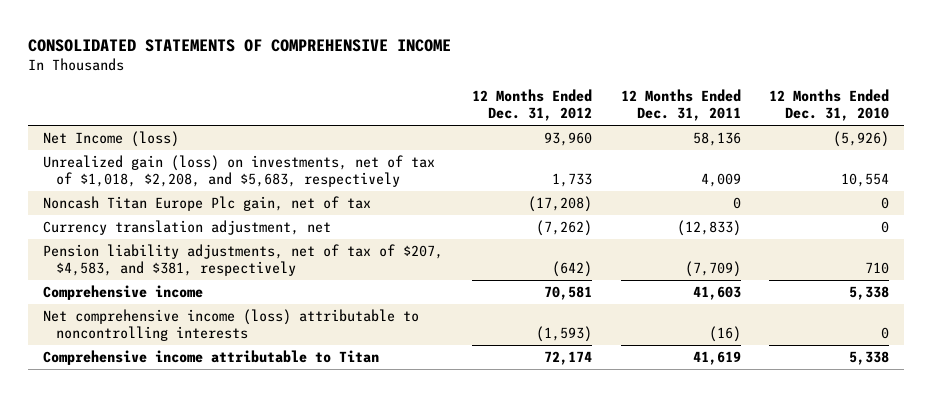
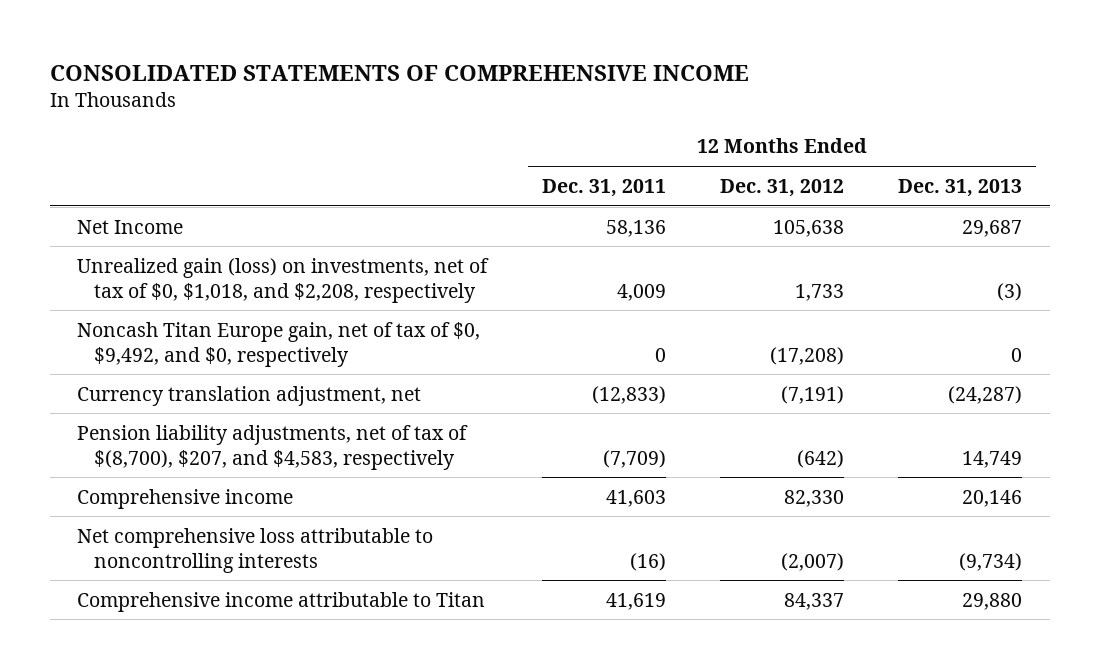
[769,89,890,122] 12 Months Ended Dec. 31, 2010 -> none
none -> [898,178,1023,197] Dec. 31, 2013
[42,131,179,148] Net Income (loss) -> [77,219,184,234] Net Income
[543,132,592,147] 93,960 -> [772,219,844,237] 105,638
[42,155,435,188] Unrealized gain (loss) on investments, net of tax of $1,018, $2,208, and $5,683, respectively -> [77,257,490,303] Unrealized gain (loss) on investments, net of tax of $0, $1,018, and $2,208, respectively
[42,196,371,212] Noncash Titan Europe Plc gain, net of tax -> [77,321,481,367] Noncash Titan Europe gain, net of tax of $0, $9,492, and $0, respectively
[535,220,592,237] (7,262) -> [780,385,844,404] (7,191)
[42,244,443,277] Pension liability adjustments, net of tax of $207, $4,583, and $381, respectively -> [77,424,469,470] Pension liability adjustments, net of tax of $(8,700), $207, and $4,583, respectively
[543,286,592,301] 70,581 -> [783,489,844,507] 82,330
[42,309,419,342] Net comprehensive income (loss) attributable to noncontrolling interests -> [77,527,434,573] Net comprehensive loss attributable to noncontrolling interests
[535,326,592,343] (1,593) -> [780,552,844,571] (2,007)
[543,351,592,366] 72,174 -> [783,592,844,610] 84,337

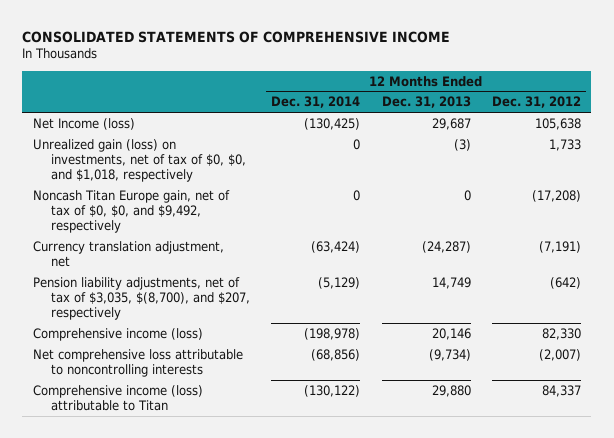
[541,178,666,197] Dec. 31, 2011 -> none
none -> [271,96,361,109] Dec. 31, 2014
[77,219,184,234] Net Income -> [33,117,136,130] Net Income (loss)
[77,257,490,303] Unrealized gain (loss) on investments, net of tax of $0, $1,018, and $2,208, respectively -> [33,138,247,182] Unrealized gain (loss) on investments, net of tax of $0, $0, and $1,018, respectively
[77,321,481,367] Noncash Titan Europe gain, net of tax of $0, $9,492, and $0, respectively -> [33,189,231,233] Noncash Titan Europe gain, net of tax of $0, $0, and $9,492, respectively
[77,424,469,470] Pension liability adjustments, net of tax of $(8,700), $207, and $4,583, respectively -> [33,276,251,320] Pension liability adjustments, net of tax of $3,035, $(8,700), and $207, respectively
[77,488,294,509] Comprehensive income -> [33,327,204,341] Comprehensive income (loss)
[77,591,486,612] Comprehensive income attributable to Titan -> [33,384,204,411] Comprehensive income (loss) attributable to Titan

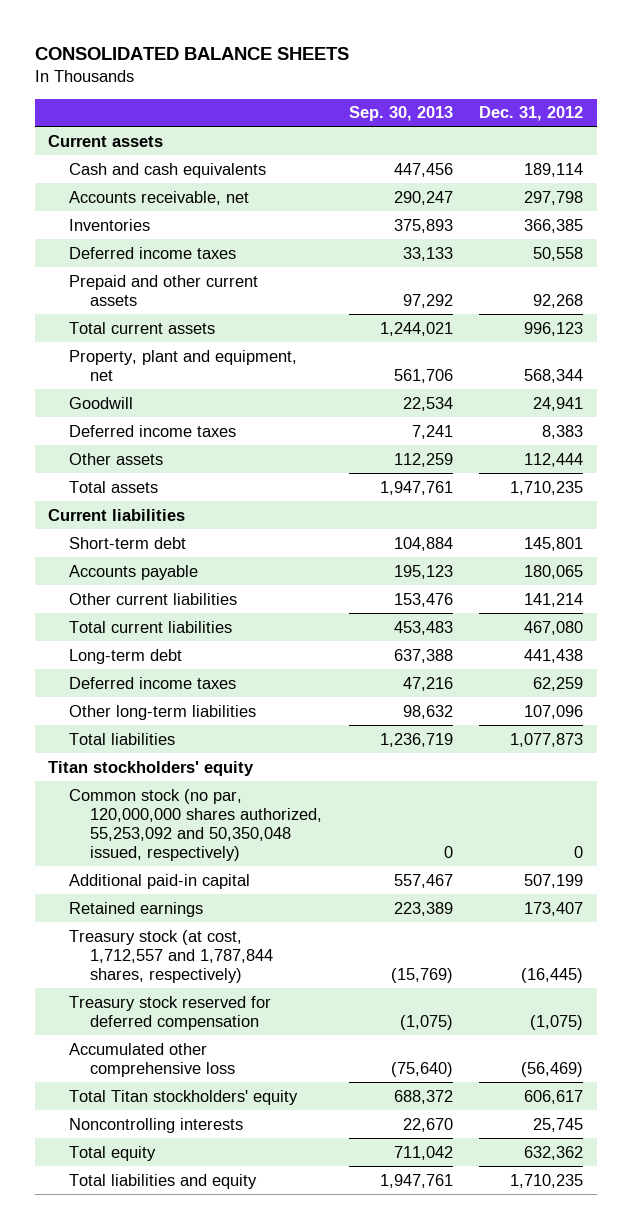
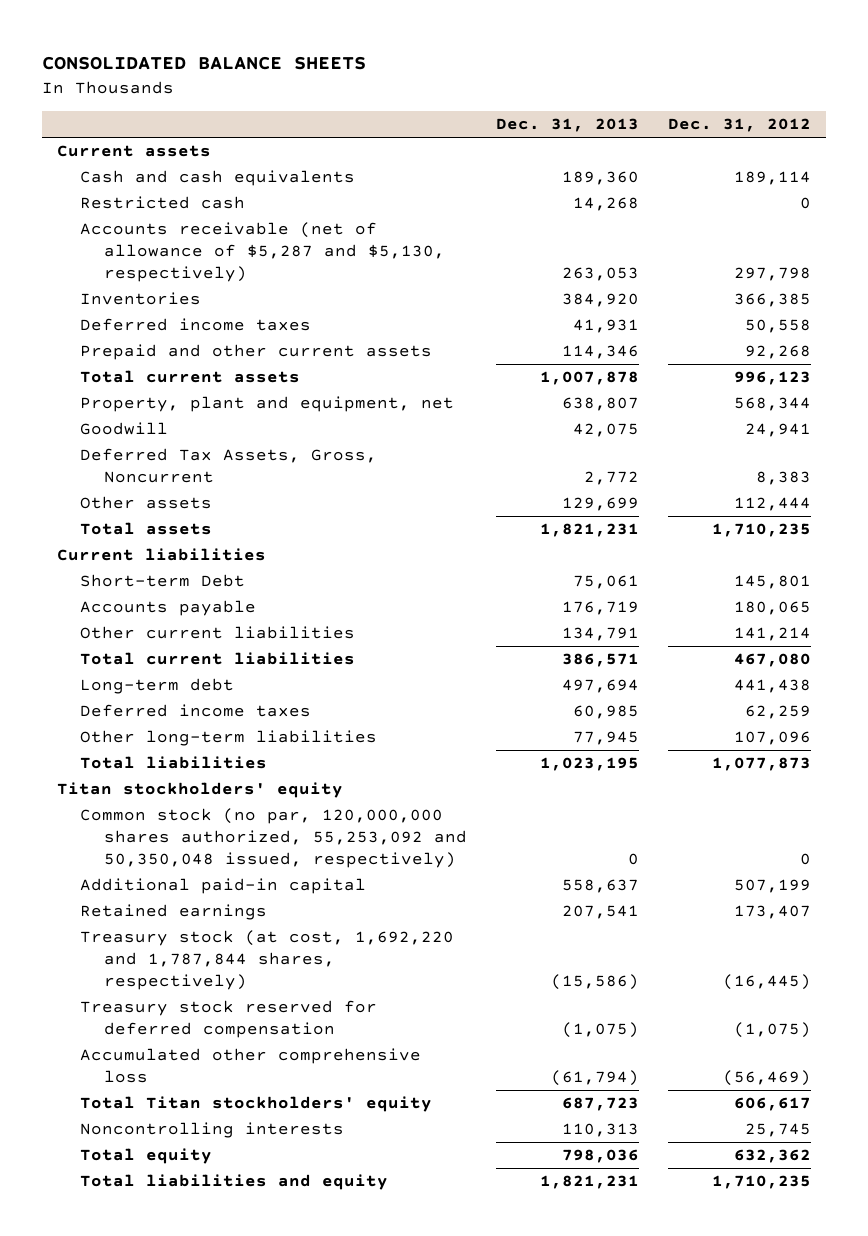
[348,106,453,122] Sep. 30, 2013 -> none
none -> [495,118,639,133] Dec. 31, 2013
none -> [80,196,246,210] Restricted cash
[69,190,250,205] Accounts receivable, net -> [80,222,445,282] Accounts receivable (net of allowance of $5,287 and $5,130, respectively)
[69,424,237,437] Deferred income taxes -> [80,448,378,483] Deferred Tax Assets, Gross, Noncurrent
[69,536,187,549] Short-term debt -> [80,574,246,588] Short-term Debt
[69,929,273,983] Treasury stock (at cost, 1,712,557 and 1,787,844 shares, respectively) -> [80,930,455,990] Treasury stock (at cost, 1,692,220 and 1,787,844 shares, respectively)

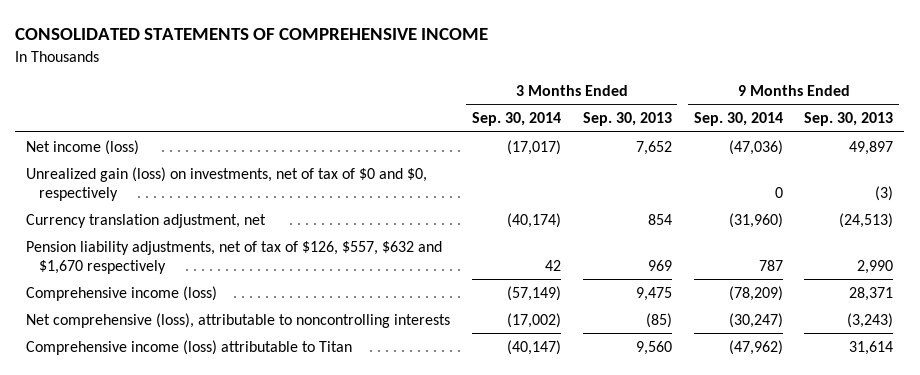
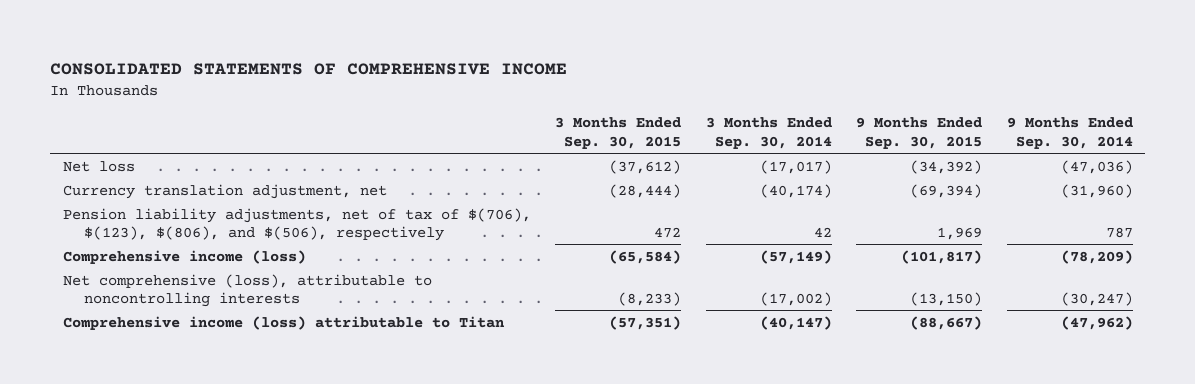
[582,112,672,127] Sep. 30, 2013 -> none
[804,112,894,127] Sep. 30, 2013 -> none
none -> [555,117,682,149] 3 Months Ended Sep. 30, 2015
none -> [856,117,983,149] 9 Months Ended Sep. 30, 2015
[26,166,428,201] Unrealized gain (loss) on investments, net of tax of $0 and $0, respectively -> none
[26,139,140,155] Net income (loss) -> [62,160,135,172] Net loss
[26,240,443,274] Pension liability adjustments, net of tax of $126, $557, $632 and $1,670 respectively -> [62,207,531,241] Pension liability adjustments, net of tax of $(706), $(123), $(806), and $(506), respectively

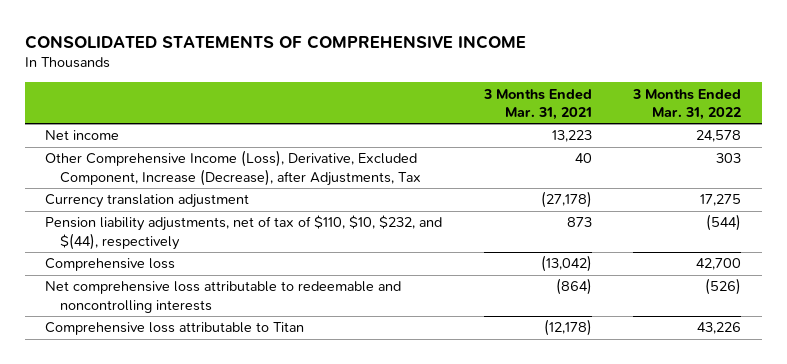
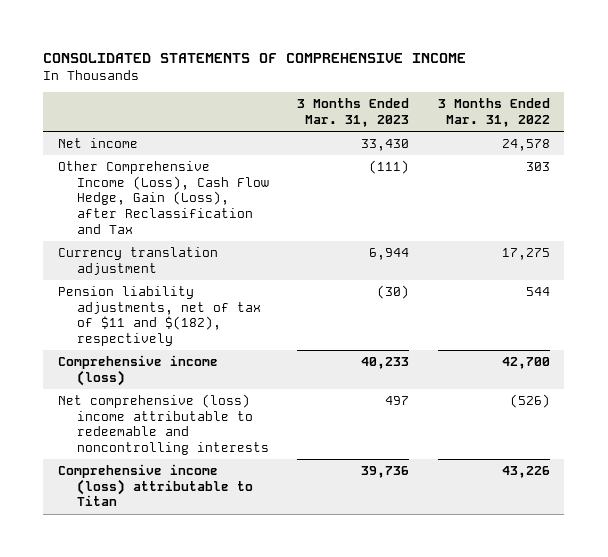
[482,88,592,120] 3 Months Ended Mar. 31, 2021 -> none
none -> [297,98,410,127] 3 Months Ended Mar. 31, 2023
[45,150,422,186] Other Comprehensive Income (Loss), Derivative, Excluded Component, Increase (Decrease), after Adjustments, Tax -> none
none -> [57,160,269,234] Other Comprehensive Income (Loss), Cash Flow Hedge, Gain (Loss), after Reclassification and Tax
[45,215,443,250] Pension liability adjustments, net of tax of $110, $10, $232, and $(44), respectively -> [57,285,261,346] Pension liability adjustments, net of tax of $11 and $(182), respectively
[706,214,742,232] (544) -> [525,286,550,296] 544
[45,258,176,272] Comprehensive loss -> [57,354,218,386] Comprehensive income (loss)
[45,281,402,313] Net comprehensive loss attributable to redeemable and noncontrolling interests -> [57,393,269,455] Net comprehensive (loss) income attributable to redeemable and noncontrolling interests
[45,322,305,336] Comprehensive loss attributable to Titan -> [57,463,253,507] Comprehensive income (loss) attributable to Titan

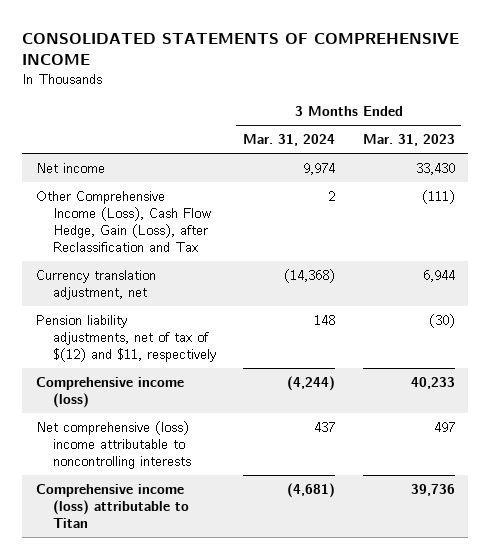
[437,98,550,127] 3 Months Ended Mar. 31, 2022 -> none
none -> [243,134,336,147] Mar. 31, 2024
[57,246,218,275] Currency translation adjustment -> [36,269,157,300] Currency translation adjustment, net
[57,285,261,346] Pension liability adjustments, net of tax of $11 and $(182), respectively -> [36,314,216,362] Pension liability adjustments, net of tax of $(12) and $11, respectively
[57,393,269,455] Net comprehensive (loss) income attributable to redeemable and noncontrolling interests -> [36,420,191,469] Net comprehensive (loss) income attributable to noncontrolling interests

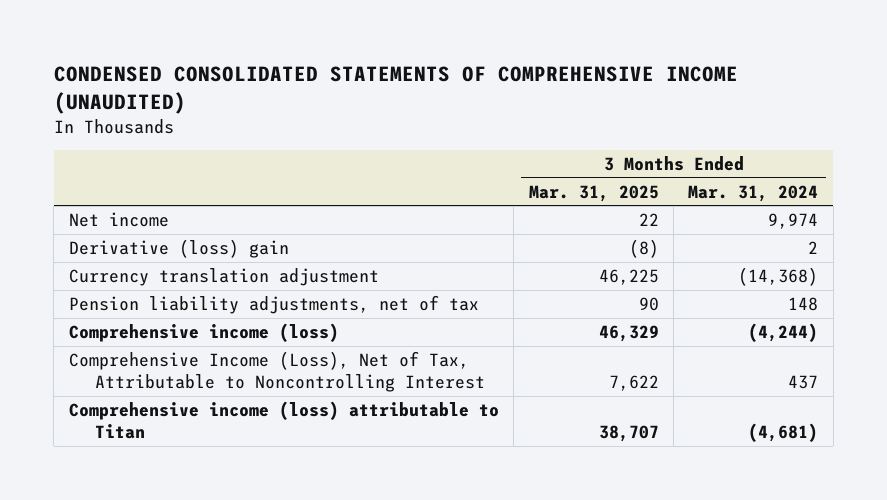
[22,32,460,66] CONSOLIDATED STATEMENTS OF COMPREHENSIVE INCOME -> [53,66,738,114] CONDENSED CONSOLIDATED STATEMENTS OF COMPREHENSIVE INCOME (UNAUDITED)
[362,134,455,147] Mar. 31, 2023 -> none
none -> [528,184,659,202] Mar. 31, 2025
[36,190,211,252] Other Comprehensive Income (Loss), Cash Flow Hedge, Gain (Loss), after Reclassification and Tax -> [68,238,289,258] Derivative (loss) gain
[36,269,157,300] Currency translation adjustment, net -> [68,267,379,286] Currency translation adjustment
[36,314,216,362] Pension liability adjustments, net of tax of $(12) and $11, respectively -> [68,294,479,314] Pension liability adjustments, net of tax
[36,420,191,469] Net comprehensive (loss) income attributable to noncontrolling interests -> [68,350,486,392] Comprehensive Income (Loss), Net of Tax, Attributable to Noncontrolling Interest

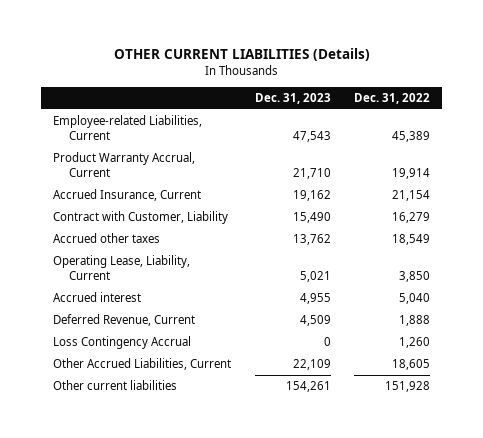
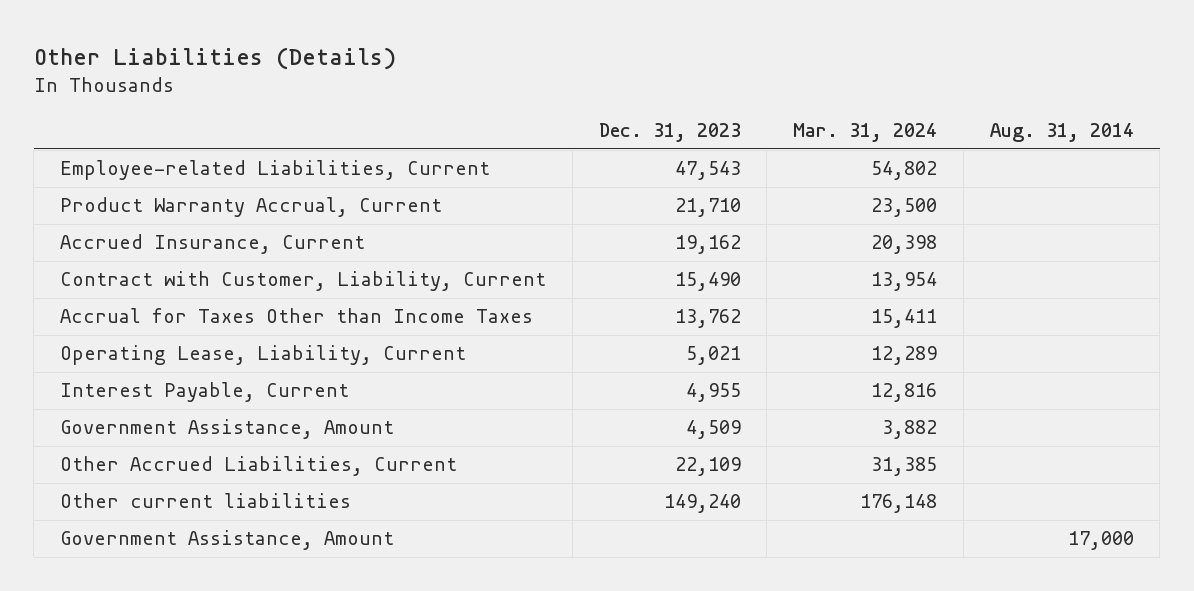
[113,48,370,62] OTHER CURRENT LIABILITIES (Details) -> [33,47,396,71] Other Liabilities (Details)
[354,92,431,104] Dec. 31, 2022 -> none
none -> [793,123,938,143] Mar. 31, 2024
none -> [989,123,1134,143] Aug. 31, 2014
[52,211,228,225] Contract with Customer, Liability -> [60,271,547,292] Contract with Customer, Liability, Current
[52,233,160,244] Accrued other taxes -> [60,308,534,324] Accrual for Taxes Other than Income Taxes
[52,336,191,350] Loss Contingency Accrual -> none
[52,292,141,303] Accrued interest -> [60,382,350,403] Interest Payable, Current
[52,314,195,327] Deferred Revenue, Current -> [60,419,395,440] Government Assistance, Amount
[285,381,331,393] 154,261 -> [663,494,741,514] 149,240
none -> [60,530,395,551] Government Assistance, Amount

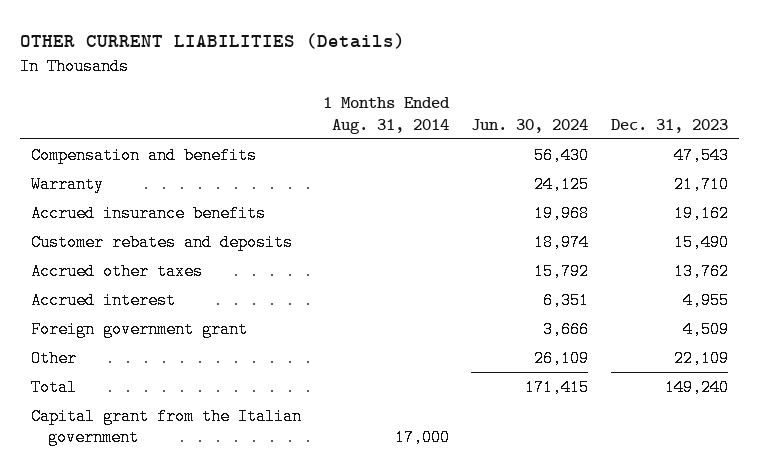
[33,47,396,71] Other Liabilities (Details) -> [20,33,406,50] OTHER CURRENT LIABILITIES (Details)
[793,123,938,143] Mar. 31, 2024 -> none
[989,123,1134,143] Aug. 31, 2014 -> none
none -> [323,97,451,134] 1 Months Ended Aug. 31, 2014
none -> [471,118,589,133] Jun. 30, 2024
[60,345,467,366] Operating Lease, Liability, Current -> none
[60,160,491,181] Employee-related Liabilities, Current -> [31,146,258,164] Compensation and benefits
[60,197,443,218] Product Warranty Accrual, Current -> [31,175,105,193] Warranty
[60,234,366,255] Accrued Insurance, Current -> [31,204,267,222] Accrued insurance benefits
[60,271,547,292] Contract with Customer, Liability, Current -> [31,233,294,251] Customer rebates and deposits
[60,308,534,324] Accrual for Taxes Other than Income Taxes -> [31,262,204,280] Accrued other taxes
[60,382,350,403] Interest Payable, Current -> [31,291,177,309] Accrued interest
[60,419,395,440] Government Assistance, Amount -> [31,320,249,338] Foreign government grant
[60,456,458,477] Other Accrued Liabilities, Current -> [31,349,78,367] Other
[60,493,352,509] Other current liabilities -> [31,378,78,396] Total
[60,530,395,551] Government Assistance, Amount -> [31,407,303,447] Capital grant from the Italian government

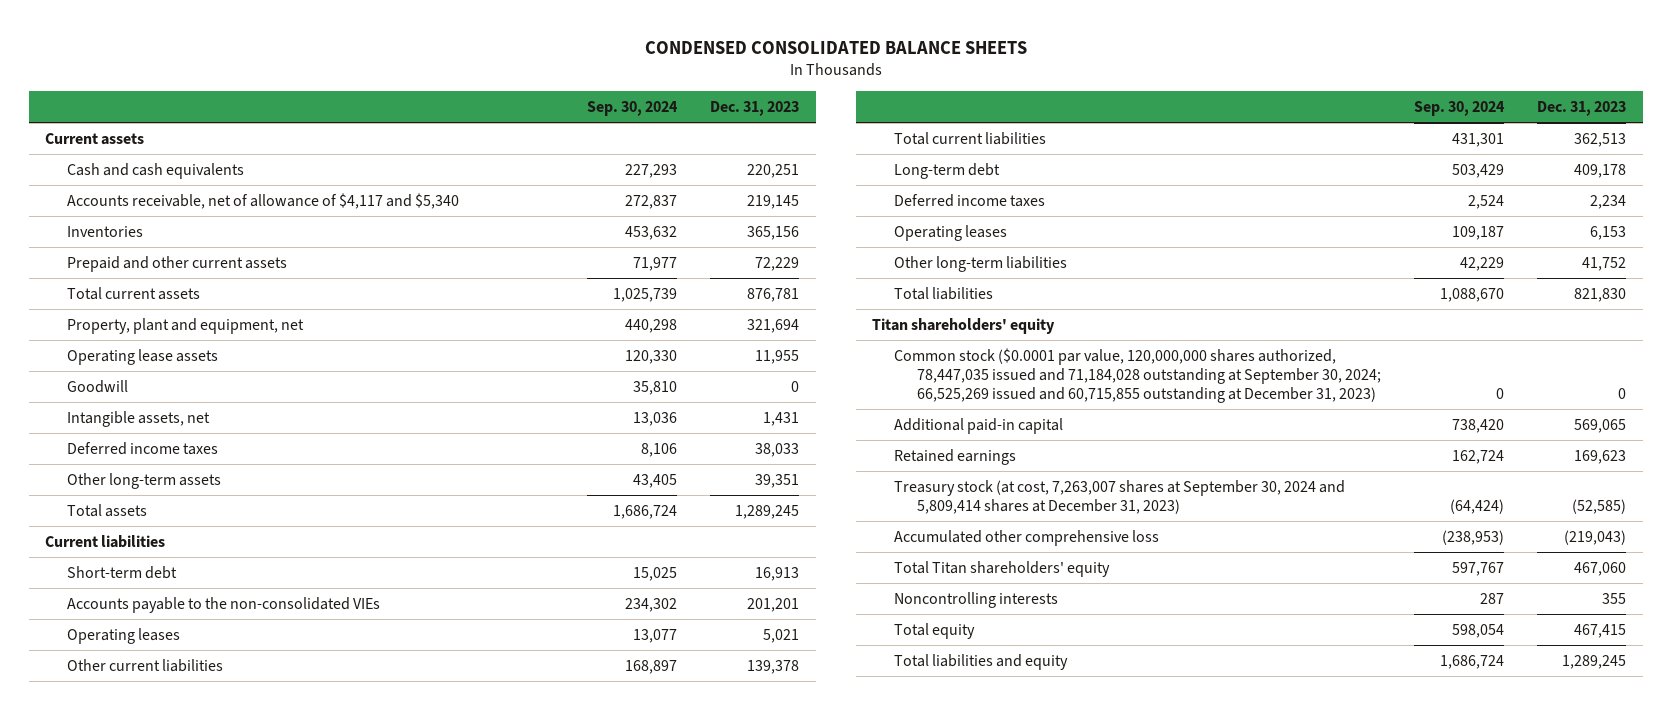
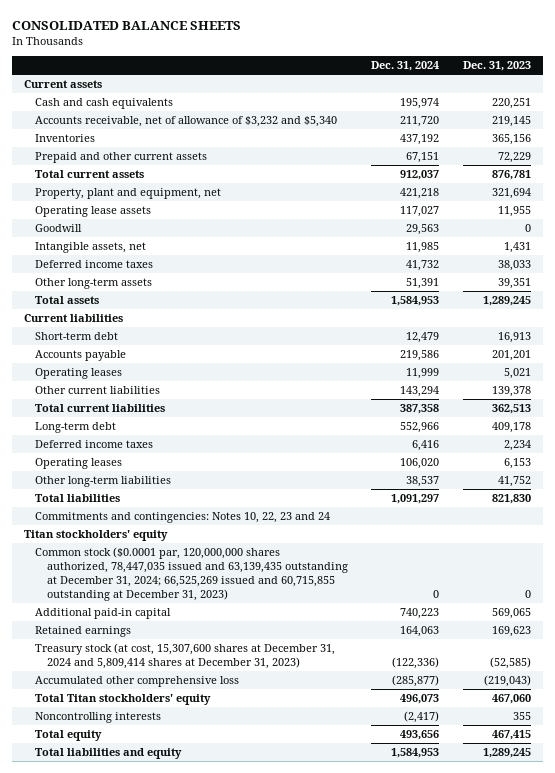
[644,40,1027,54] CONDENSED CONSOLIDATED BALANCE SHEETS -> [12,20,242,30] CONSOLIDATED BALANCE SHEETS
[586,101,678,117] Sep. 30, 2024 -> none
none -> [371,61,440,72] Dec. 31, 2024
[67,192,460,209] Accounts receivable, net of allowance of $4,117 and $5,340 -> [35,116,338,128] Accounts receivable, net of allowance of $3,232 and $5,340
[67,596,381,613] Accounts payable to the non-consolidated VIEs -> [35,350,127,362] Accounts payable
none -> [35,512,331,524] Commitments and contingencies: Notes 10, 22, 23 and 24
[872,317,1056,334] Titan shareholders' equity -> [23,530,168,542] Titan stockholders' equity
[894,347,1381,404] Common stock ($0.0001 par value, 120,000,000 shares authorized, 78,447,035 issued and 71,184,028 outstanding at September 30, 2024; 66,525,269 issued and 60,715,855 outstanding at December 31, 2023) -> [35,547,348,602] Common stock ($0.0001 par, 120,000,000 shares authorized, 78,447,035 issued and 63,139,435 outstanding at December 31, 2024; 66,525,269 issued and 60,715,855 outstanding at December 31, 2023)
[894,479,1346,514] Treasury stock (at cost, 7,263,007 shares at September 30, 2024 and 5,809,414 shares at December 31, 2023) -> [35,643,336,670] Treasury stock (at cost, 15,307,600 shares at December 31, 2024 and 5,809,414 shares at December 31, 2023)
[894,560,1111,577] Total Titan shareholders' equity -> [35,694,212,706] Total Titan stockholders' equity

